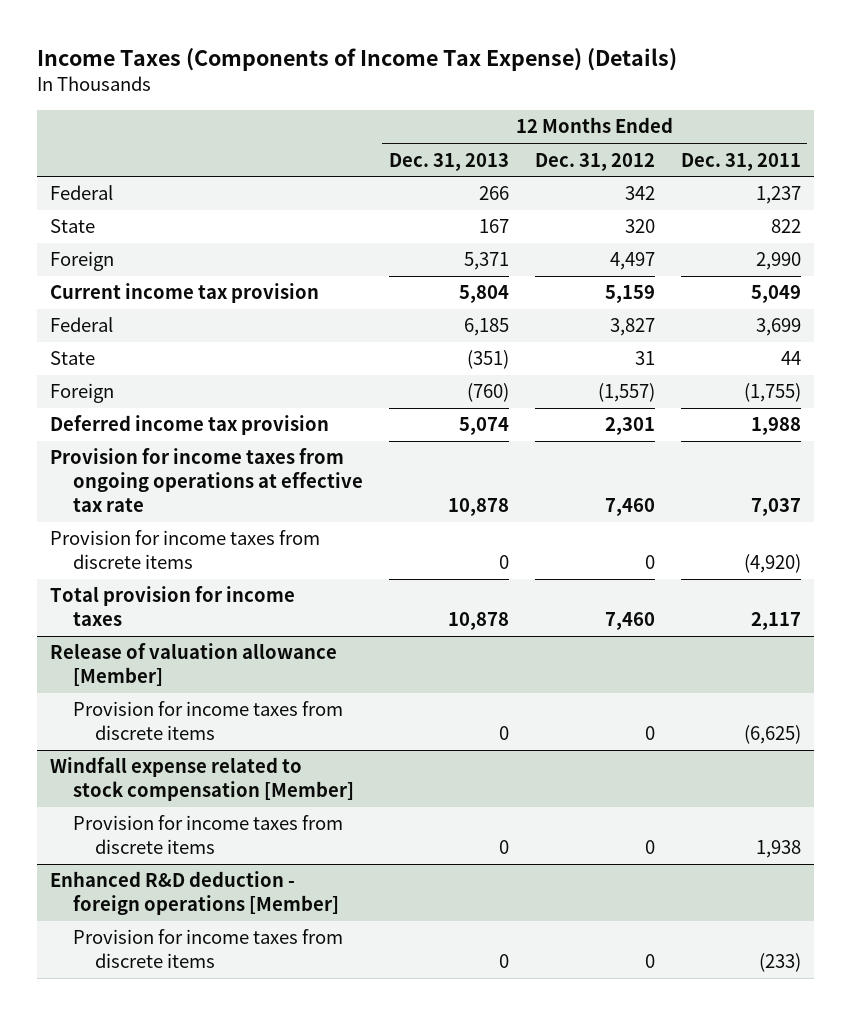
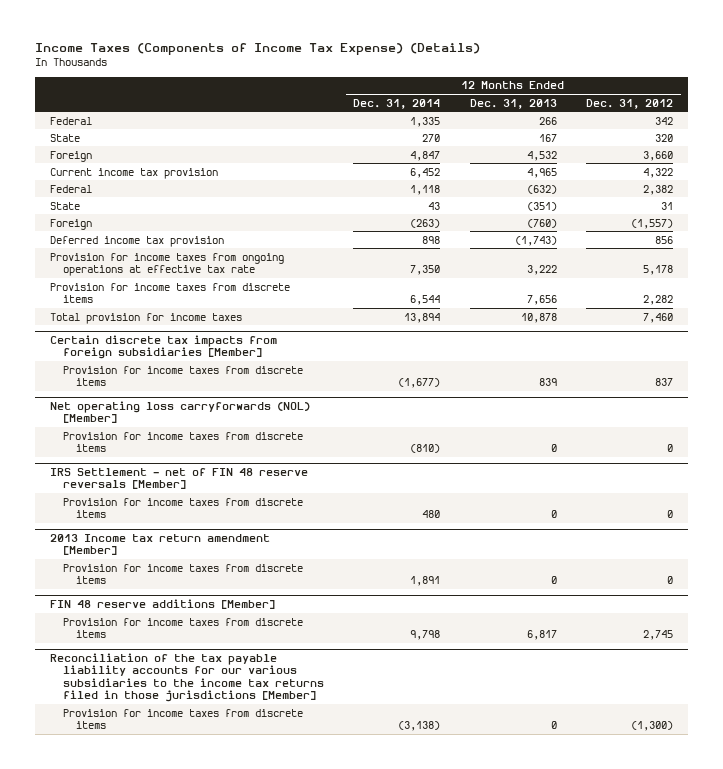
[680,152,801,171] Dec. 31, 2011 -> none
none -> [353,98,441,109] Dec. 31, 2014
[463,252,509,271] 5,371 -> [526,150,557,161] 4,532
[609,252,655,271] 4,497 -> [643,150,674,161] 3,660
[458,285,509,304] 5,804 -> [526,167,557,178] 4,965
[604,285,655,304] 5,159 -> [643,167,674,178] 4,322
[463,318,509,337] 6,185 -> [526,184,557,194] (632)
[609,318,655,337] 3,827 -> [643,184,674,195] 2,382
[458,417,509,436] 5,074 -> [514,235,557,246] (1,743)
[604,417,655,436] 2,301 -> [655,235,674,244] 856
[447,497,509,516] 10,878 -> [526,265,557,276] 3,222
[604,497,655,516] 7,460 -> [643,265,674,276] 5,178
[498,555,509,570] 0 -> [526,295,557,306] 7,656
[644,555,655,570] 0 -> [643,295,674,306] 2,282
[50,643,338,687] Release of valuation allowance [Member] -> none
none -> [49,334,277,360] Certain discrete tax impacts from foreign subsidiaries [Member]
none -> [62,365,303,387] Provision for income taxes from discrete items
none -> [49,400,310,424] Net operating loss carryforwards (NOL) [Member]
[50,757,354,802] Windfall expense related to stock compensation [Member] -> none
none -> [49,467,308,490] IRS Settlement - net of FIN 48 reserve reversals [Member]
[50,871,339,916] Enhanced R&D deduction - foreign operations [Member] -> none
none -> [49,533,270,556] 2013 Income tax return amendment [Member]
none -> [49,598,275,609] FIN 48 reserve additions [Member]
none -> [62,617,303,639] Provision for income taxes from discrete items
none -> [49,652,324,703] Reconciliation of the tax payable liability accounts for our various subsidiaries to the income tax returns filed in those jurisdictions [Member]
none -> [62,708,303,730] Provision for income taxes from discrete items

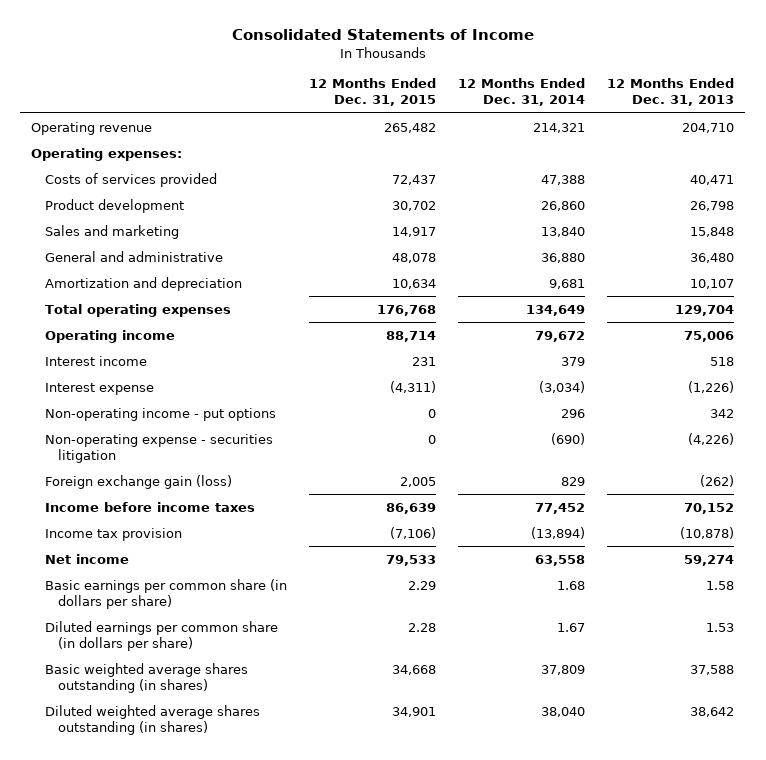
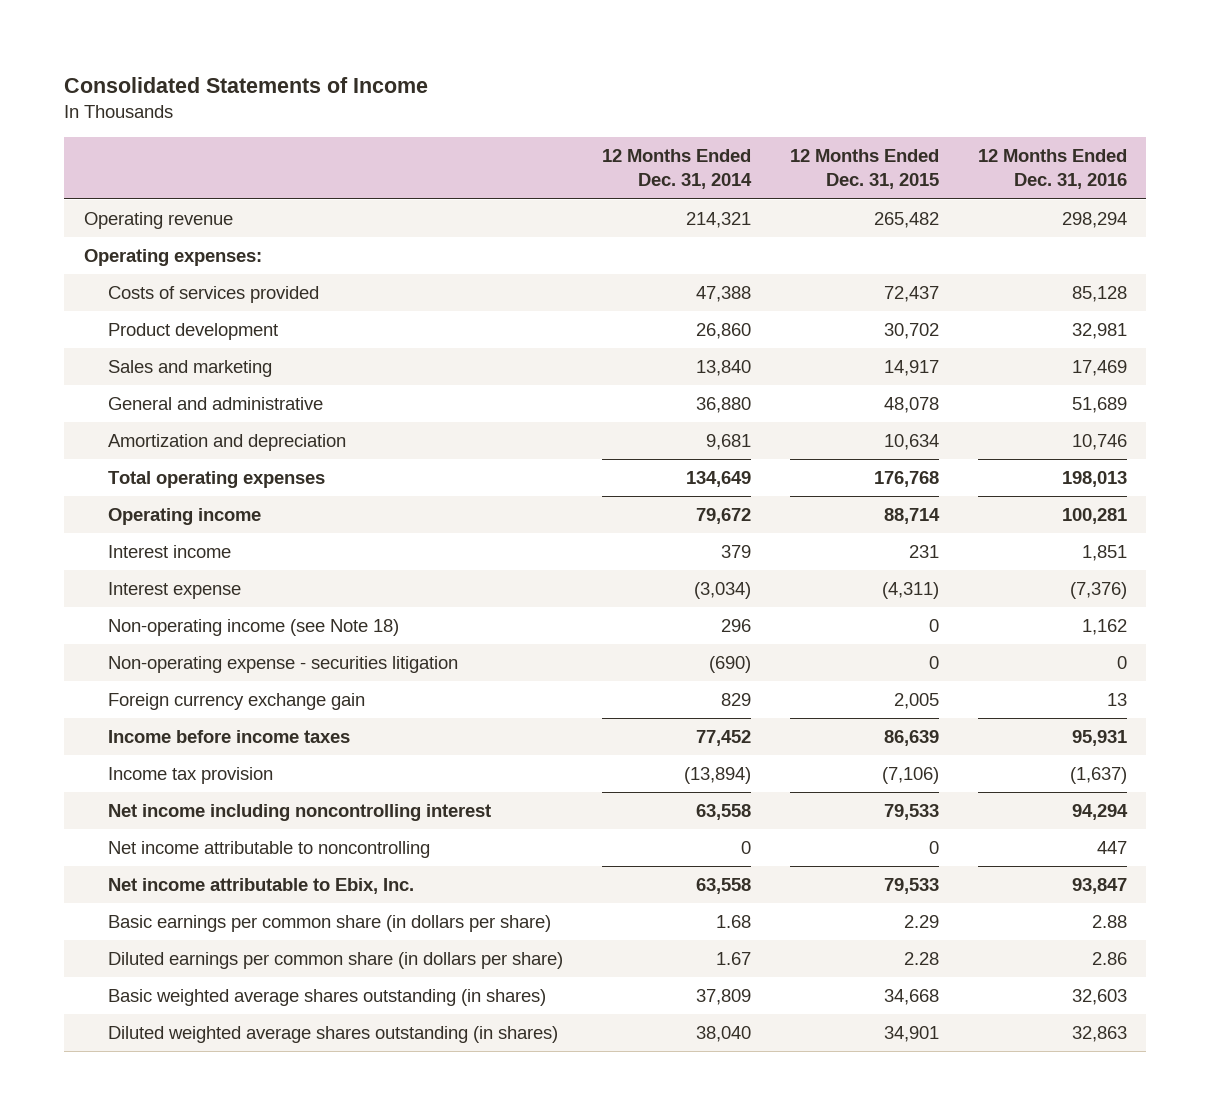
[607,78,735,107] 12 Months Ended Dec. 31, 2013 -> none
none -> [977,149,1127,190] 12 Months Ended Dec. 31, 2016
[44,407,276,421] Non-operating income - put options -> [108,619,400,637] Non-operating income (see Note 18)
[44,474,232,489] Foreign exchange gain (loss) -> [108,693,366,711] Foreign currency exchange gain
none -> [108,804,492,822] Net income including noncontrolling interest
none -> [108,841,431,859] Net income attributable to noncontrolling
[44,553,129,564] Net income -> [108,878,415,895] Net income attributable to Ebix, Inc.

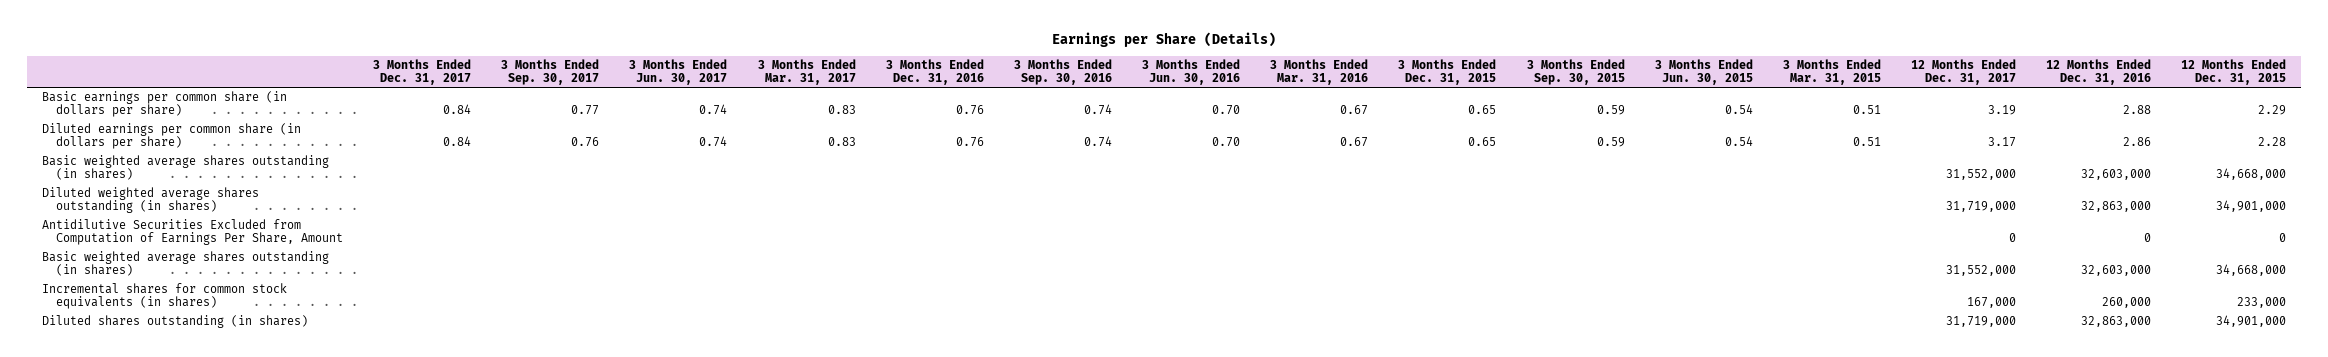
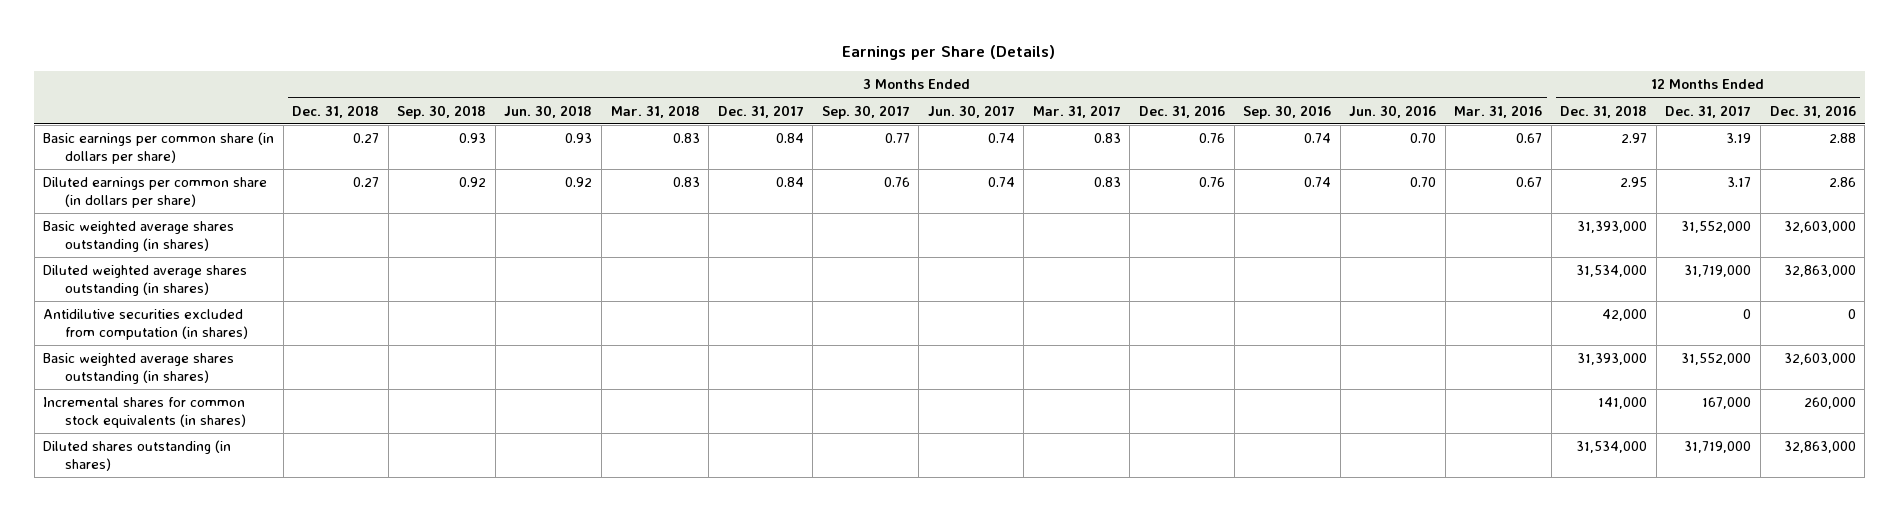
[1398,59,1497,86] 3 Months Ended Dec. 31, 2015 -> none
[1526,59,1625,86] 3 Months Ended Sep. 30, 2015 -> none
[1654,59,1753,86] 3 Months Ended Jun. 30, 2015 -> none
[1782,59,1881,86] 3 Months Ended Mar. 31, 2015 -> none
[2181,59,2287,86] 12 Months Ended Dec. 31, 2015 -> none
none -> [292,104,380,118] Dec. 31, 2018
none -> [397,104,487,119] Sep. 30, 2018
none -> [504,104,593,118] Jun. 30, 2018
none -> [610,104,700,118] Mar. 31, 2018
none -> [1560,104,1648,118] Dec. 31, 2018
[41,219,344,246] Antidilutive Securities Excluded from Computation of Earnings Per Share, Amount -> [43,309,248,340] Antidilutive securities excluded from computation (in shares)

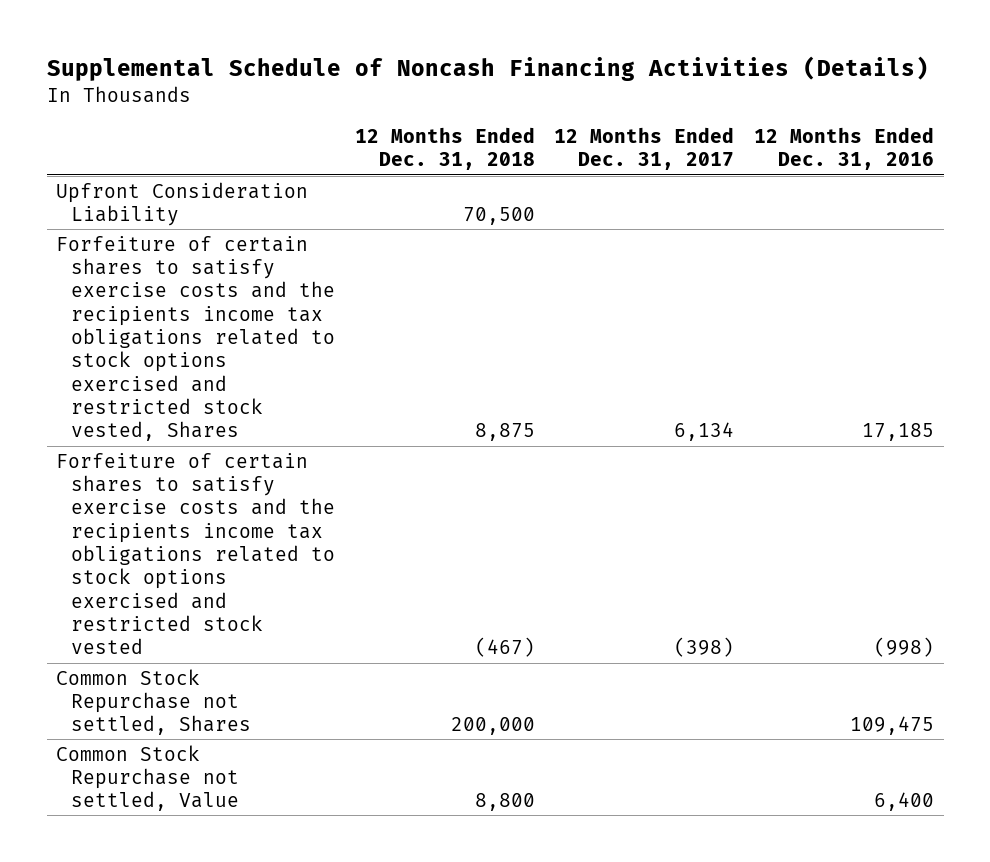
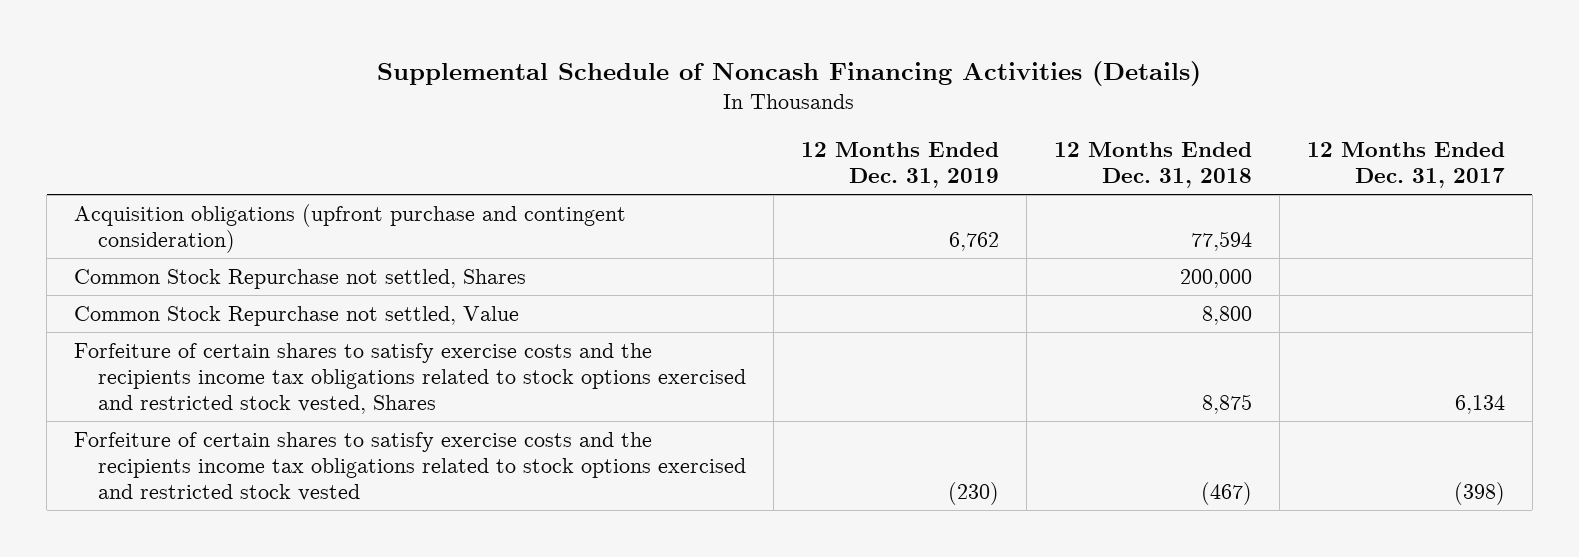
[754,126,935,171] 12 Months Ended Dec. 31, 2016 -> none
none -> [801,141,1000,189] 12 Months Ended Dec. 31, 2019
[56,181,309,226] Upfront Consideration Liability -> [73,203,626,254] Acquisition obligations (upfront purchase and contingent consideration)
[462,206,535,225] 70,500 -> [1191,231,1253,252] 77,594
[56,235,336,442] Forfeiture of certain shares to satisfy exercise costs and the recipients income tax obligations related to stock options exercised and restricted stock vested, Shares -> [73,342,747,415] Forfeiture of certain shares to satisfy exercise costs and the recipients income tax obligations related to stock options exercised and restricted stock vested, Shares
[56,452,336,655] Forfeiture of certain shares to satisfy exercise costs and the recipients income tax obligations related to stock options exercised and restricted stock vested -> [73,431,747,502] Forfeiture of certain shares to satisfy exercise costs and the recipients income tax obligations related to stock options exercised and restricted stock vested

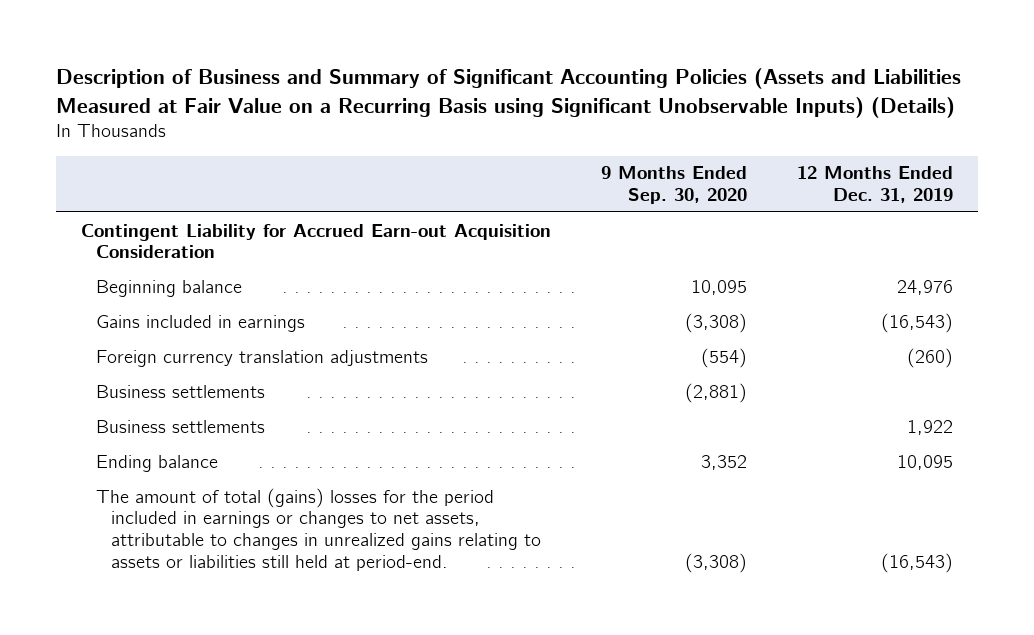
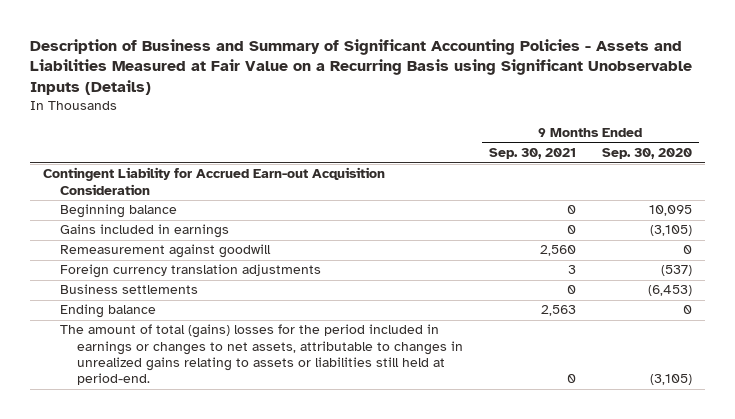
[55,68,961,118] Description of Business and Summary of Significant Accounting Policies (Assets and Liabilities Measured at Fair Value on a Recurring Basis using Significant Unobservable Inputs) (Details) -> [29,38,692,95] Description of Business and Summary of Significant Accounting Policies - Assets and Liabilities Measured at Fair Value on a Recurring Basis using Significant Unobservable Inputs (Details)
[797,166,954,203] 12 Months Ended Dec. 31, 2019 -> none
none -> [488,148,576,160] Sep. 30, 2021
[95,419,265,433] Business settlements -> none
[685,312,748,333] (3,308) -> [650,225,693,237] (3,105)
none -> [59,244,271,259] Remeasurement against goodwill
[701,347,748,368] (554) -> [661,265,693,277] (537)
[685,382,748,403] (2,881) -> [648,285,693,297] (6,453)
[701,454,748,470] 3,352 -> [683,305,693,315] 0
[685,553,748,574] (3,308) -> [650,374,693,386] (3,105)

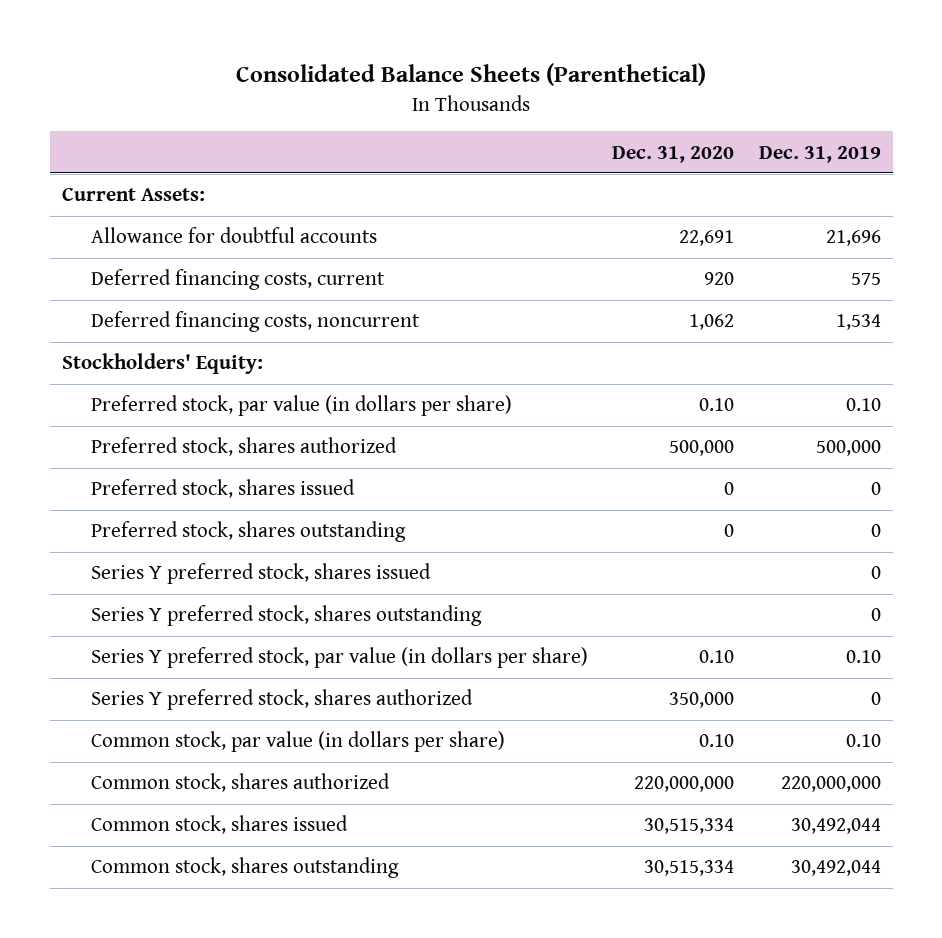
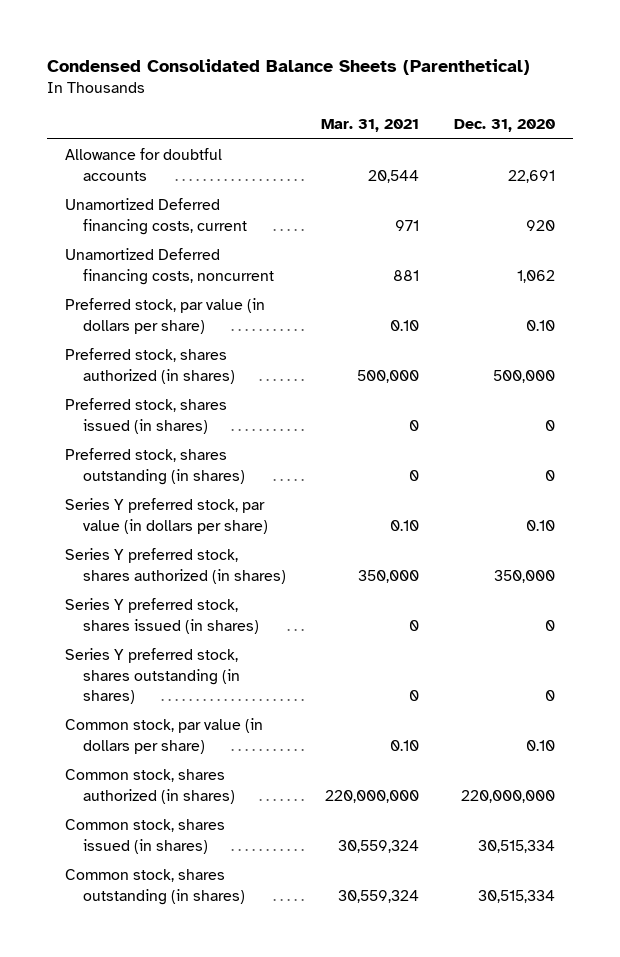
[236,63,707,87] Consolidated Balance Sheets (Parenthetical) -> [47,58,531,75] Condensed Consolidated Balance Sheets (Parenthetical)
[758,145,881,163] Dec. 31, 2019 -> none
none -> [321,119,420,133] Mar. 31, 2021
[61,188,205,202] Current Assets: -> none
[61,353,263,375] Stockholders' Equity: -> none
[91,269,386,291] Deferred financing costs, current -> [64,198,248,235] Unamortized Deferred financing costs, current
[91,311,421,333] Deferred financing costs, noncurrent -> [64,248,275,285] Unamortized Deferred financing costs, noncurrent
[91,563,432,585] Series Y preferred stock, shares issued -> none
[91,605,483,627] Series Y preferred stock, shares outstanding -> none
[91,437,398,457] Preferred stock, shares authorized -> [64,348,236,384] Preferred stock, shares authorized (in shares)
[91,479,356,499] Preferred stock, shares issued -> [64,398,227,434] Preferred stock, shares issued (in shares)
[91,521,407,543] Preferred stock, shares outstanding -> [64,448,246,485] Preferred stock, shares outstanding (in shares)
[91,689,474,711] Series Y preferred stock, shares authorized -> [64,548,287,584] Series Y preferred stock, shares authorized (in shares)
none -> [64,598,260,634] Series Y preferred stock, shares issued (in shares)
none -> [64,648,241,704] Series Y preferred stock, shares outstanding (in shares)
[91,773,391,793] Common stock, shares authorized -> [64,769,236,804] Common stock, shares authorized (in shares)
[91,815,349,835] Common stock, shares issued -> [64,819,225,854] Common stock, shares issued (in shares)
[91,857,400,879] Common stock, shares outstanding -> [64,869,246,905] Common stock, shares outstanding (in shares)

